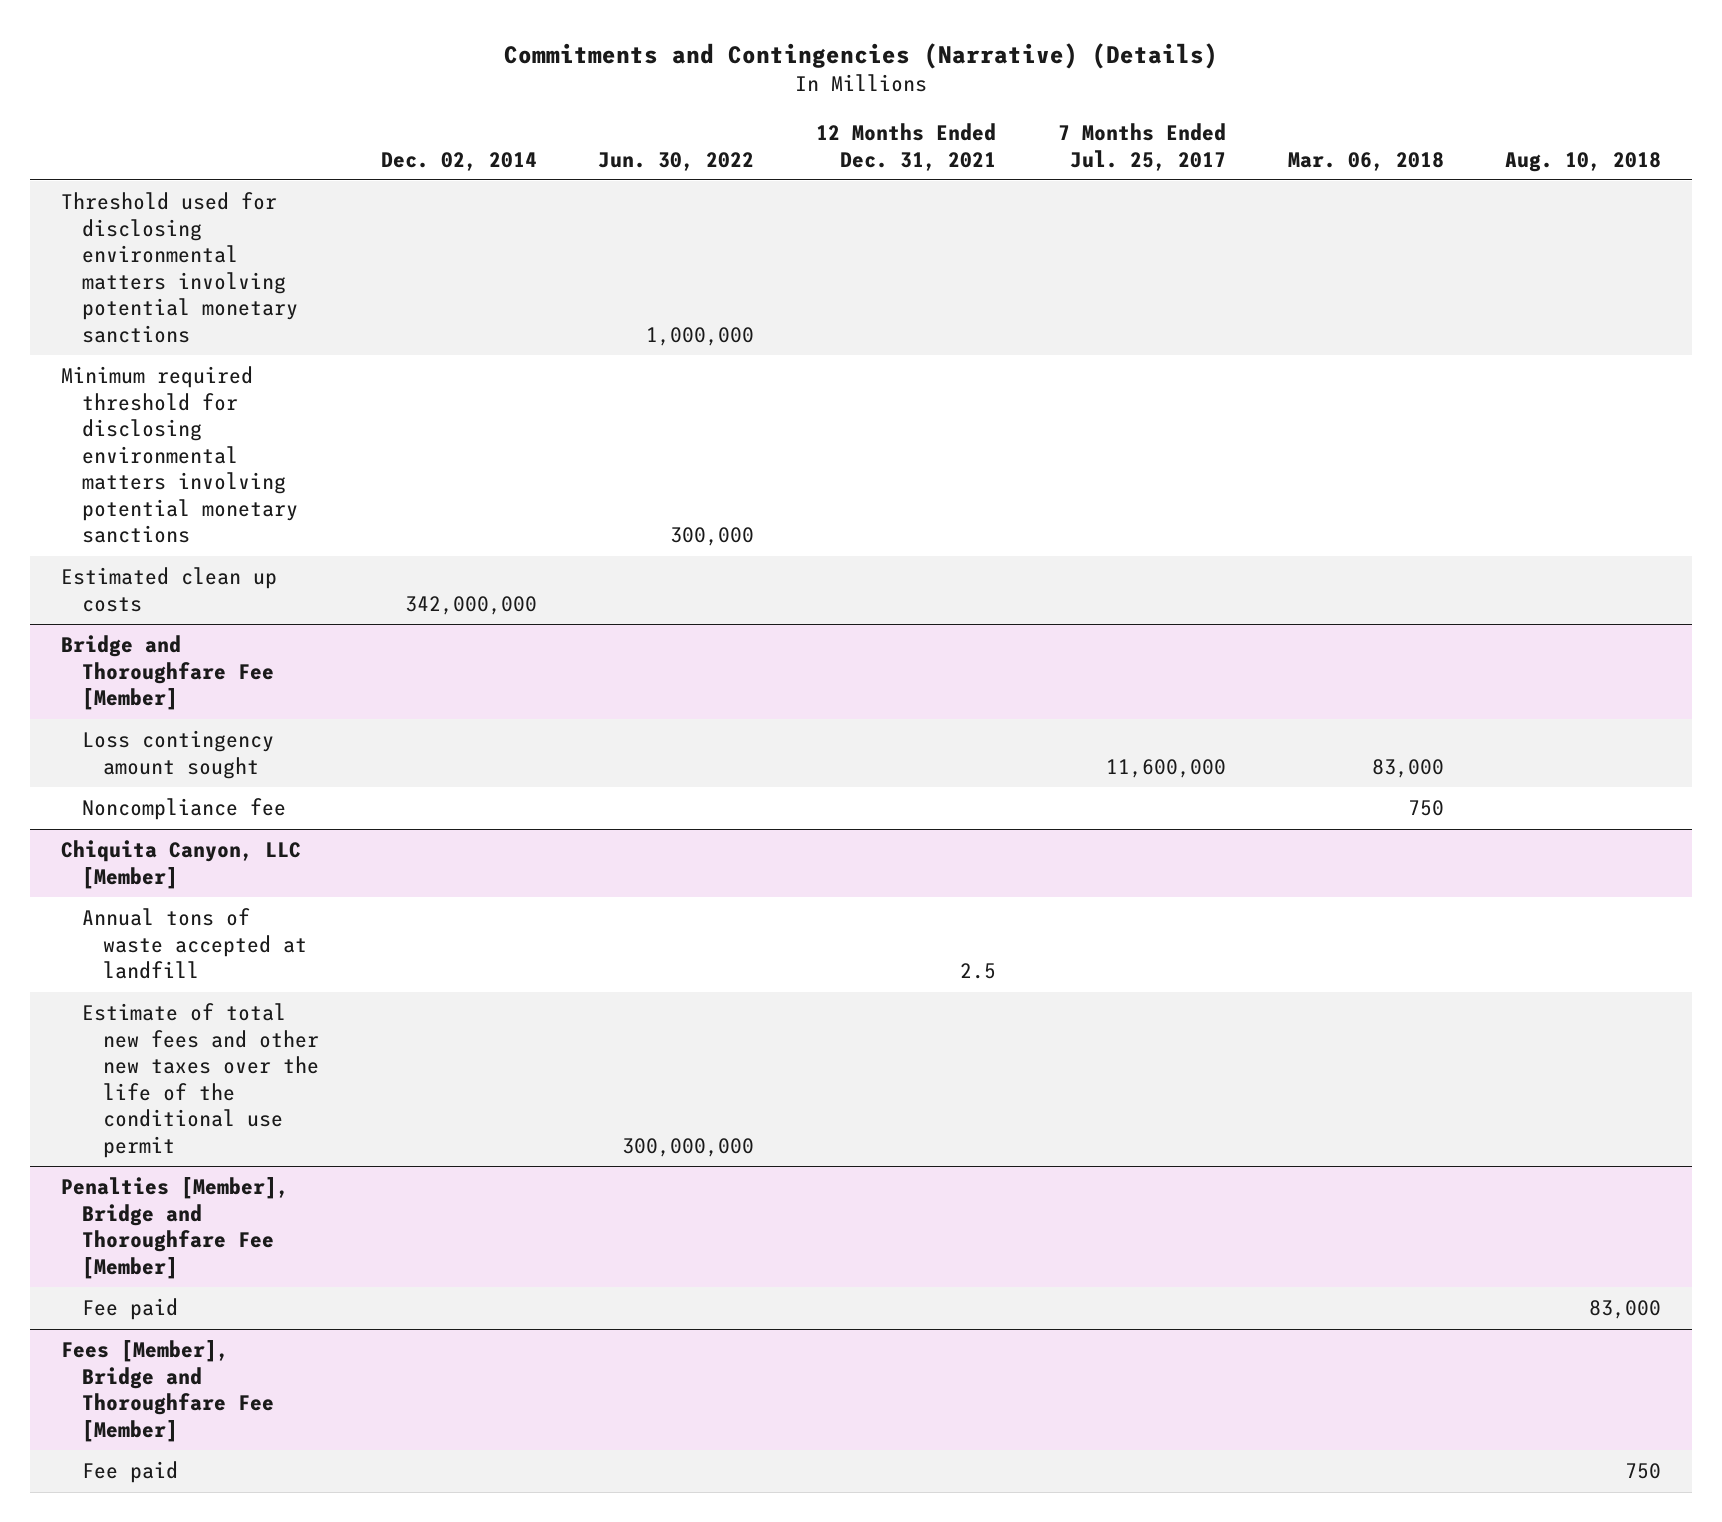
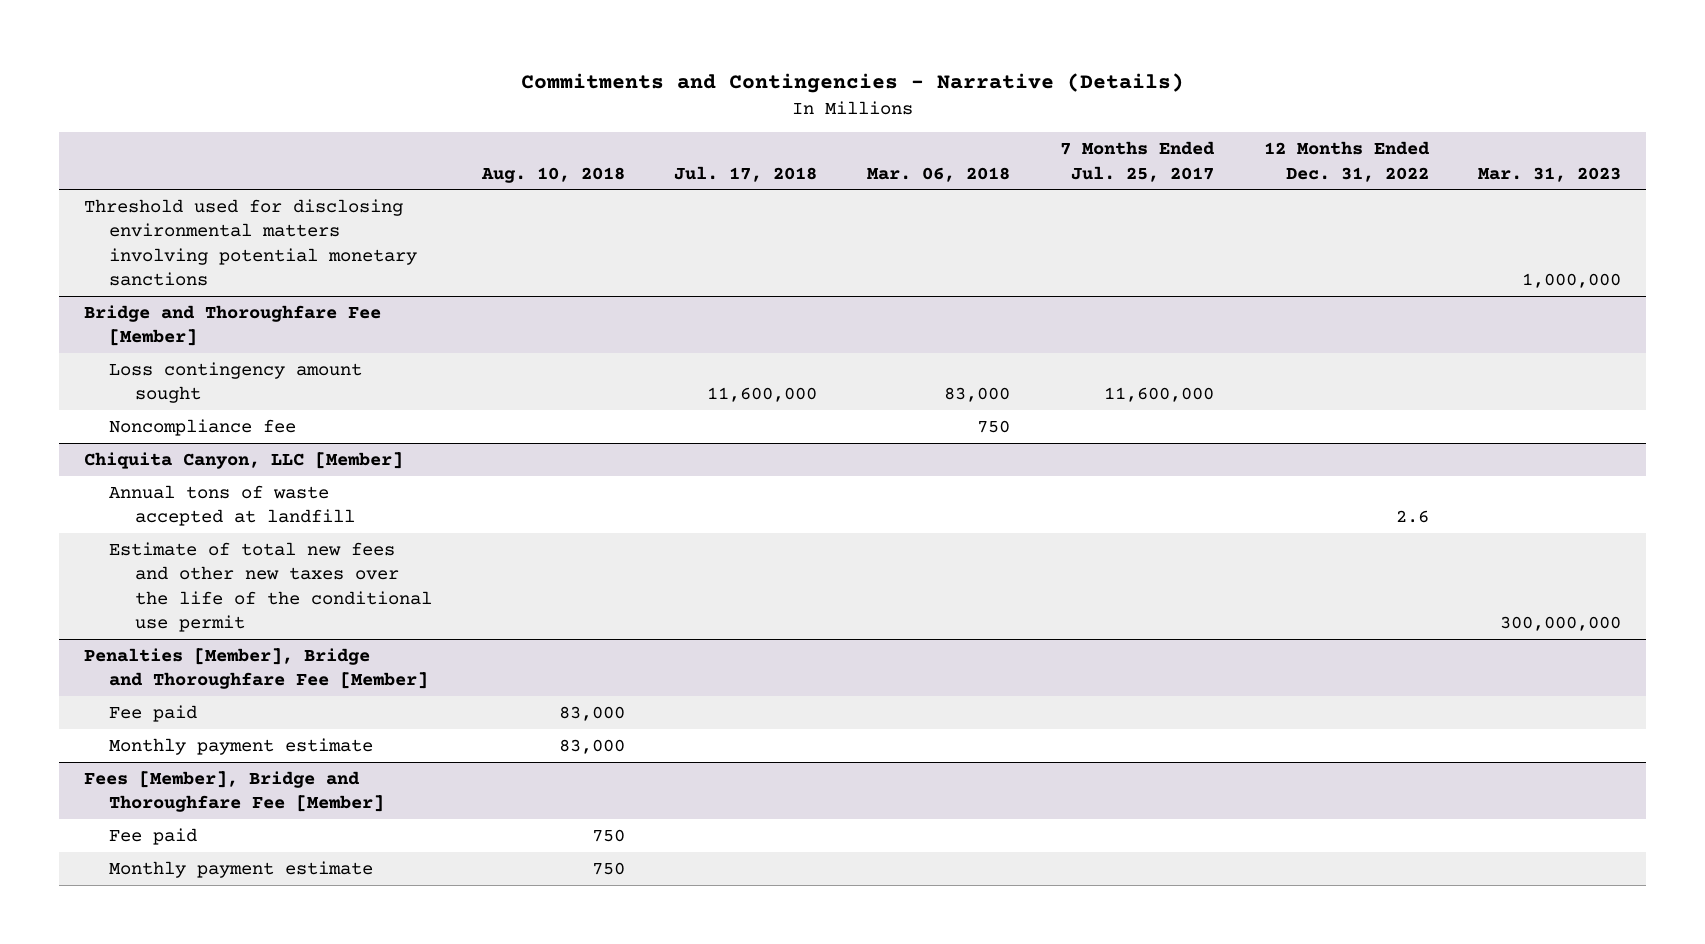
[504,42,1219,69] Commitments and Contingencies (Narrative) (Details) -> [520,73,1184,94] Commitments and Contingencies - Narrative (Details)
[380,151,537,171] Dec. 02, 2014 -> none
[598,151,755,171] Jun. 30, 2022 -> none
[816,122,997,171] 12 Months Ended Dec. 31, 2021 -> none
none -> [674,165,818,182] Jul. 17, 2018
none -> [1263,141,1430,182] 12 Months Ended Dec. 31, 2022
none -> [1478,166,1622,182] Mar. 31, 2023
[60,366,299,544] Minimum required threshold for disclosing environmental matters involving potential monetary sanctions -> none
[60,567,277,612] Estimated clean up costs -> none
none -> [109,737,374,755] Monthly payment estimate
none -> [109,860,374,878] Monthly payment estimate

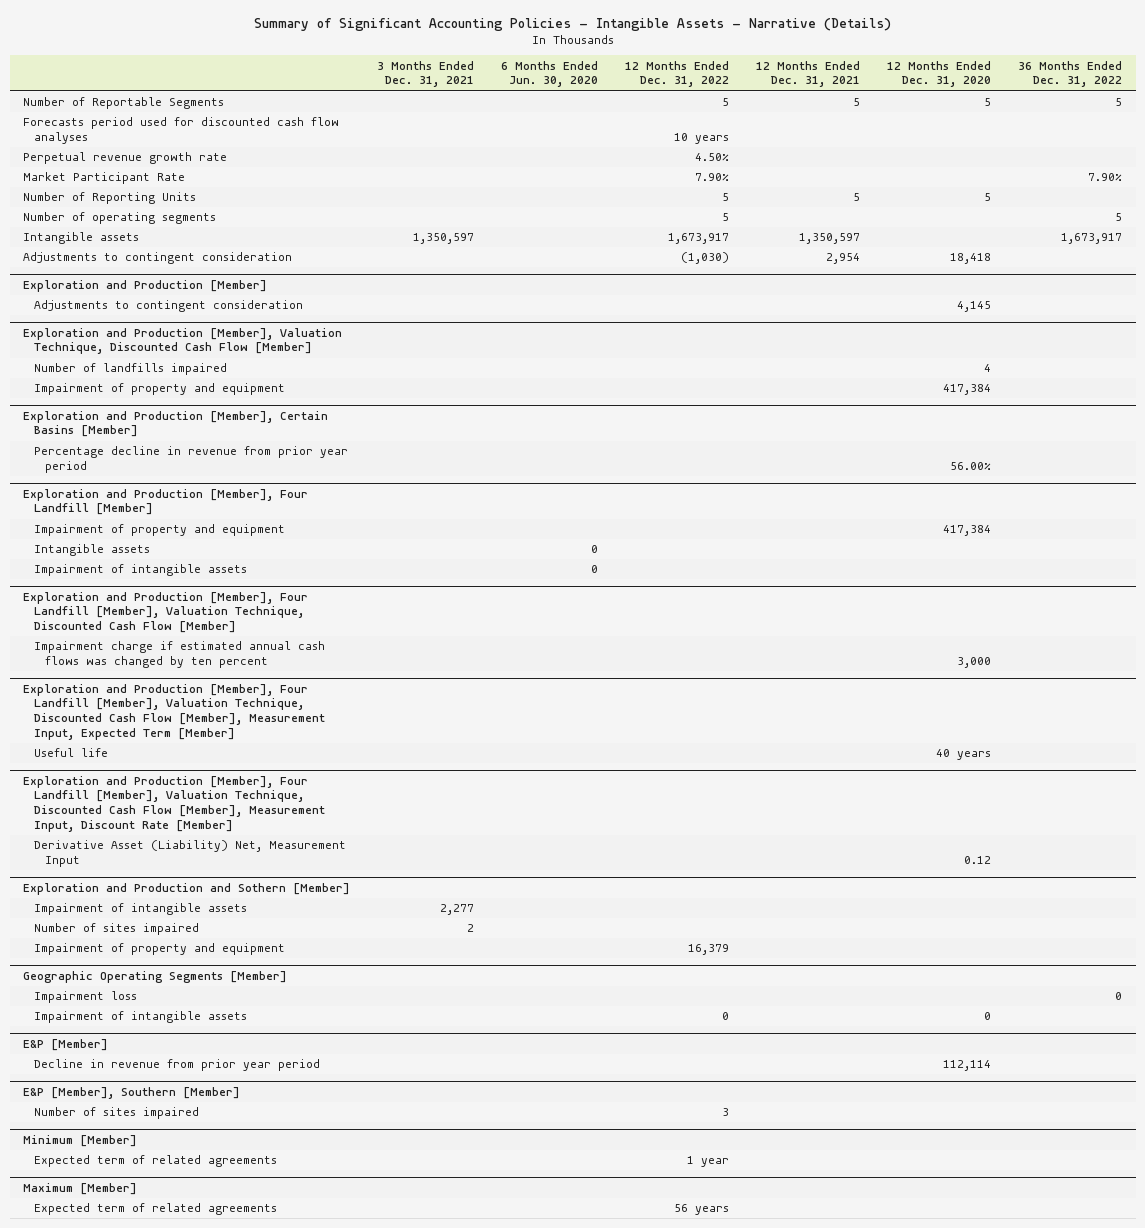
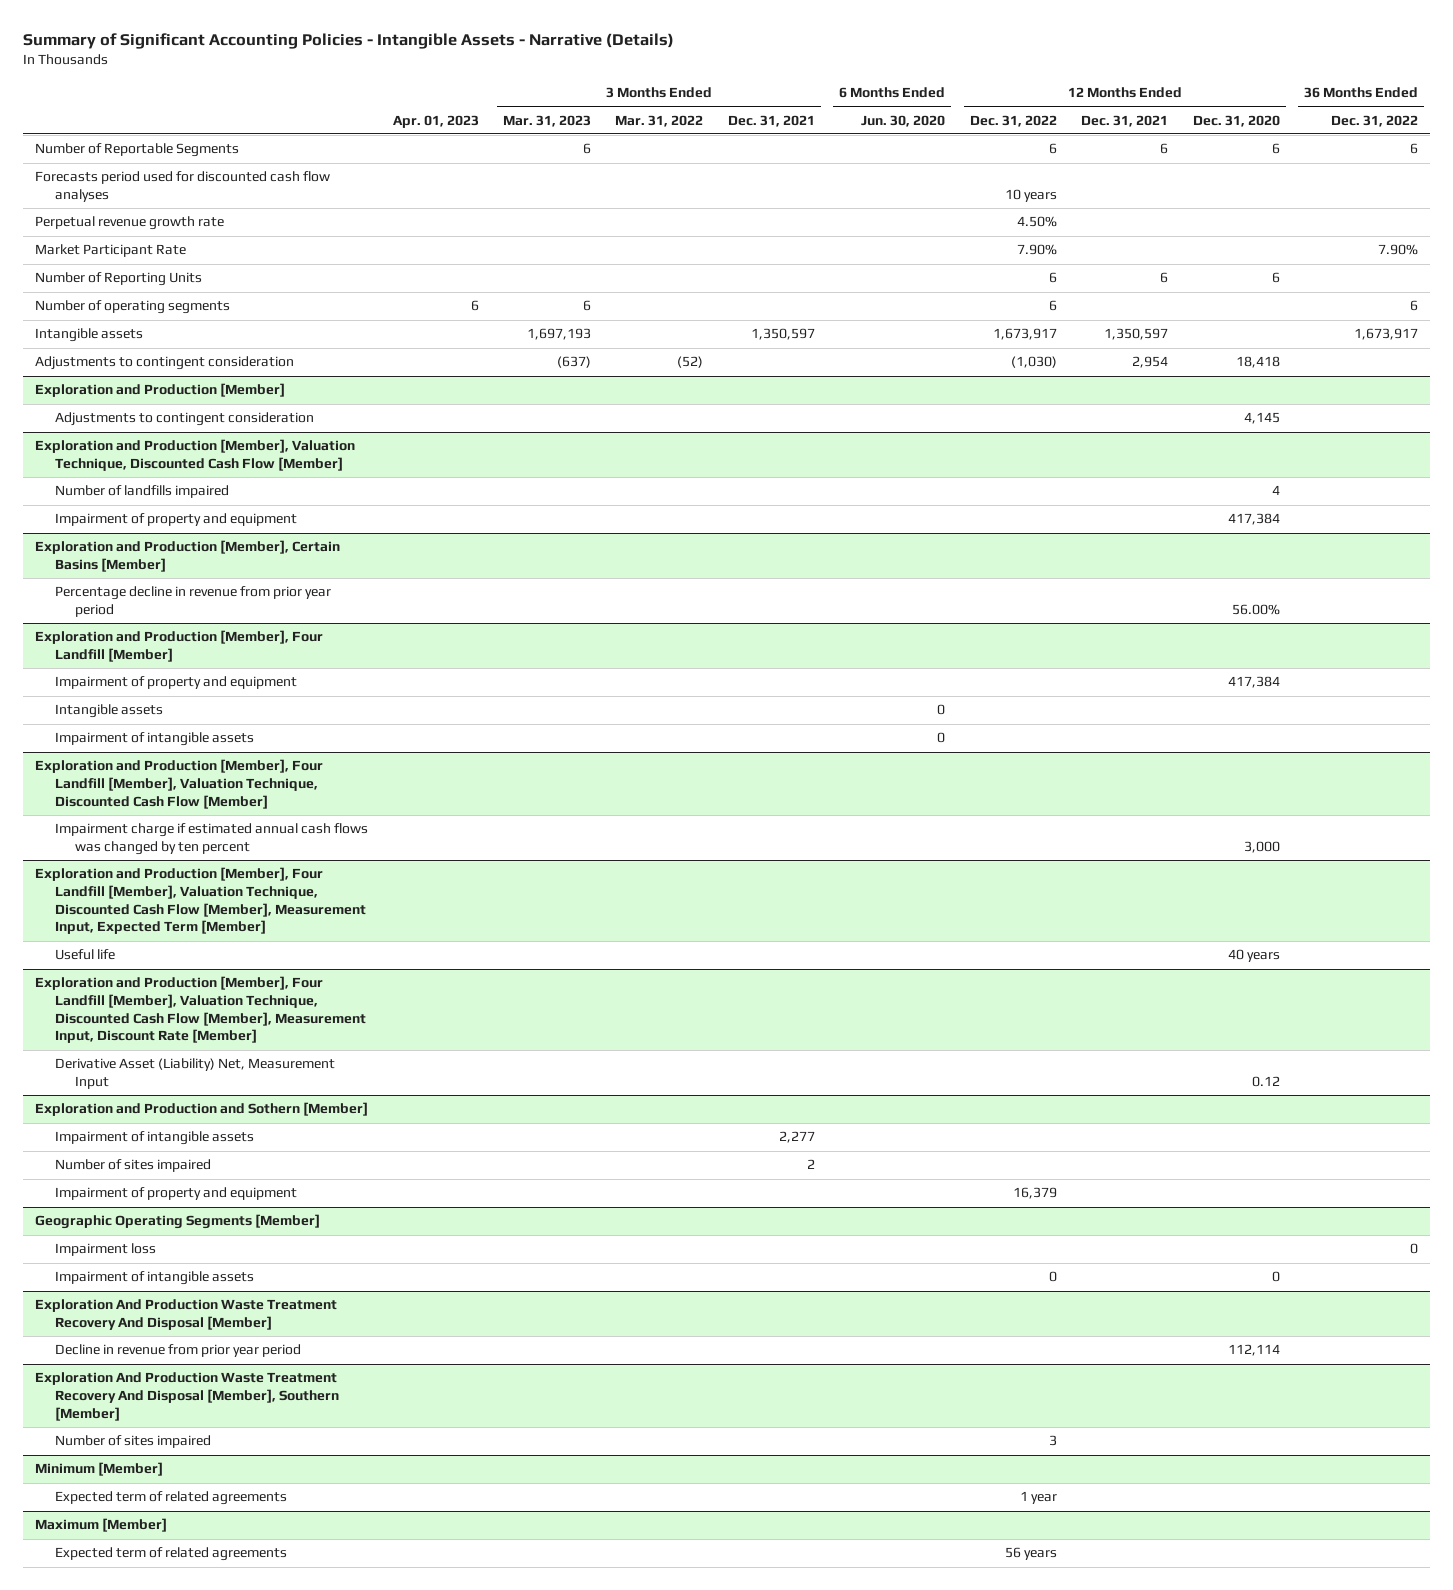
none -> [392,114,479,128] Apr. 01, 2023
none -> [503,114,592,127] Mar. 31, 2023
none -> [615,114,704,127] Mar. 31, 2022
[722,98,730,107] 5 -> [1048,143,1057,155] 6
[853,98,861,107] 5 -> [1160,143,1169,155] 6
[984,98,992,107] 5 -> [1271,143,1280,155] 6
[1115,98,1123,107] 5 -> [1410,143,1419,155] 6
[722,193,730,202] 5 -> [1048,272,1057,284] 6
[853,193,861,202] 5 -> [1160,272,1169,284] 6
[984,193,992,202] 5 -> [1271,272,1280,284] 6
[722,213,730,222] 5 -> [1048,300,1057,312] 6
[1115,213,1123,222] 5 -> [1410,300,1419,312] 6
[23,1038,109,1051] E&P [Member] -> [35,1299,338,1331] Exploration And Production Waste Treatment Recovery And Disposal [Member]
[23,1086,241,1099] E&P [Member], Southern [Member] -> [35,1372,339,1421] Exploration And Production Waste Treatment Recovery And Disposal [Member], Southern [Member]

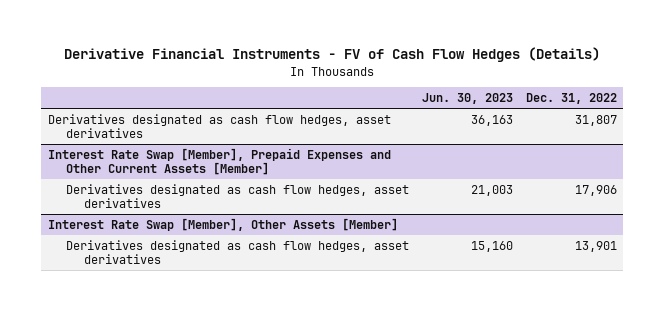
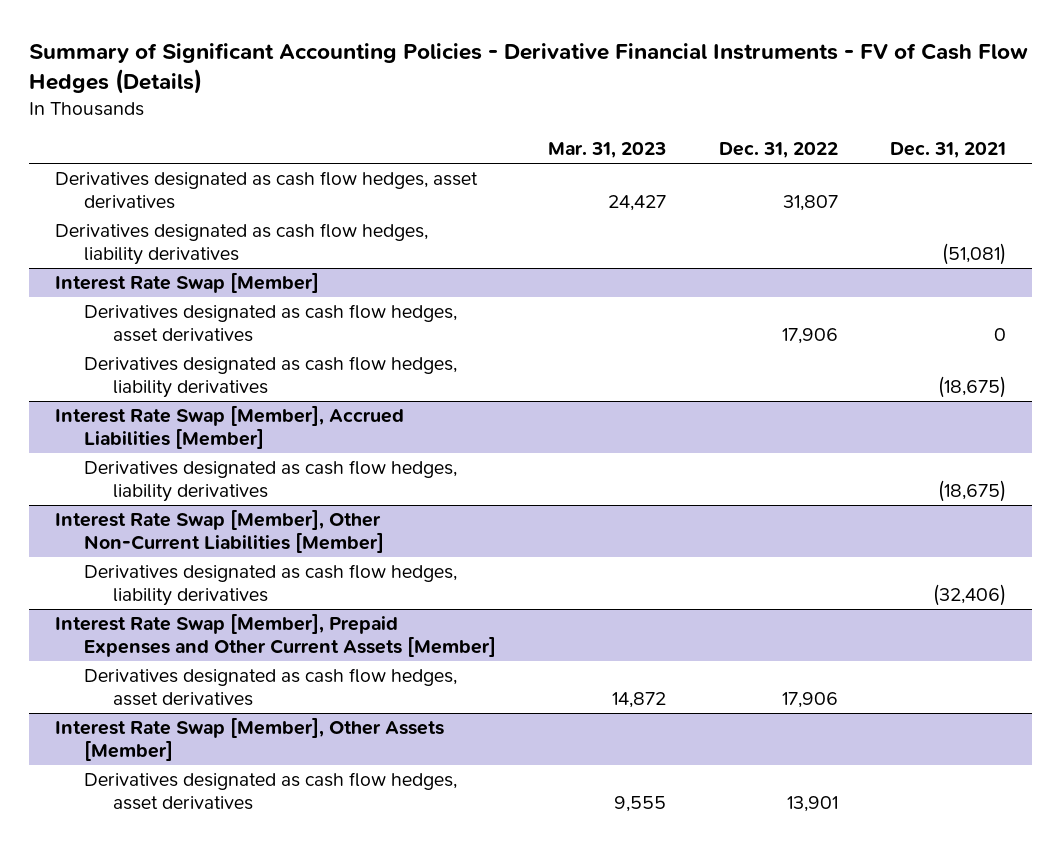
[64,47,601,63] Derivative Financial Instruments - FV of Cash Flow Hedges (Details) -> [28,42,1028,94] Summary of Significant Accounting Policies - Derivative Financial Instruments - FV of Cash Flow Hedges (Details)
[421,93,513,105] Jun. 30, 2023 -> none
none -> [548,142,667,159] Mar. 31, 2023
none -> [889,142,1006,159] Dec. 31, 2021
none -> [54,223,428,266] Derivatives designated as cash flow hedges, liability derivatives
none -> [54,272,319,294] Interest Rate Swap [Member]
none -> [83,304,457,343] Derivatives designated as cash flow hedges, asset derivatives
none -> [83,356,457,399] Derivatives designated as cash flow hedges, liability derivatives
none -> [54,405,404,450] Interest Rate Swap [Member], Accrued Liabilities [Member]
none -> [83,460,457,503] Derivatives designated as cash flow hedges, liability derivatives
none -> [54,509,384,554] Interest Rate Swap [Member], Other Non-Current Liabilities [Member]
none -> [83,564,457,607] Derivatives designated as cash flow hedges, liability derivatives

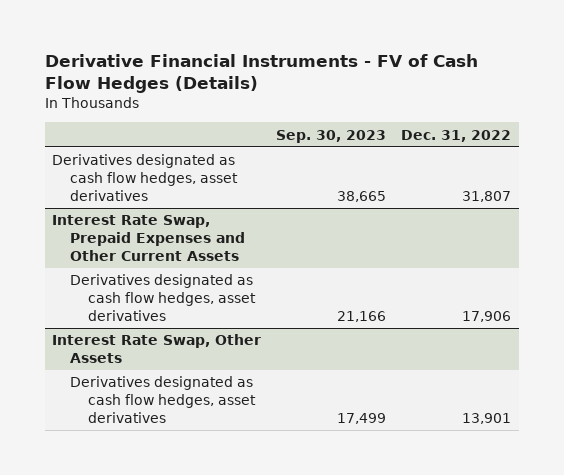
[28,42,1028,94] Summary of Significant Accounting Policies - Derivative Financial Instruments - FV of Cash Flow Hedges (Details) -> [44,53,478,93] Derivative Financial Instruments - FV of Cash Flow Hedges (Details)
[548,142,667,159] Mar. 31, 2023 -> none
[889,142,1006,159] Dec. 31, 2021 -> none
none -> [276,129,387,143] Sep. 30, 2023
[54,223,428,266] Derivatives designated as cash flow hedges, liability derivatives -> none
[54,272,319,294] Interest Rate Swap [Member] -> none
[83,304,457,343] Derivatives designated as cash flow hedges, asset derivatives -> none
[83,356,457,399] Derivatives designated as cash flow hedges, liability derivatives -> none
[54,405,404,450] Interest Rate Swap [Member], Accrued Liabilities [Member] -> none
[83,460,457,503] Derivatives designated as cash flow hedges, liability derivatives -> none
[54,509,384,554] Interest Rate Swap [Member], Other Non-Current Liabilities [Member] -> none
[83,564,457,607] Derivatives designated as cash flow hedges, liability derivatives -> none
[54,613,496,658] Interest Rate Swap [Member], Prepaid Expenses and Other Current Assets [Member] -> [52,215,246,261] Interest Rate Swap, Prepaid Expenses and Other Current Assets
[54,717,444,762] Interest Rate Swap [Member], Other Assets [Member] -> [52,334,262,364] Interest Rate Swap, Other Assets

